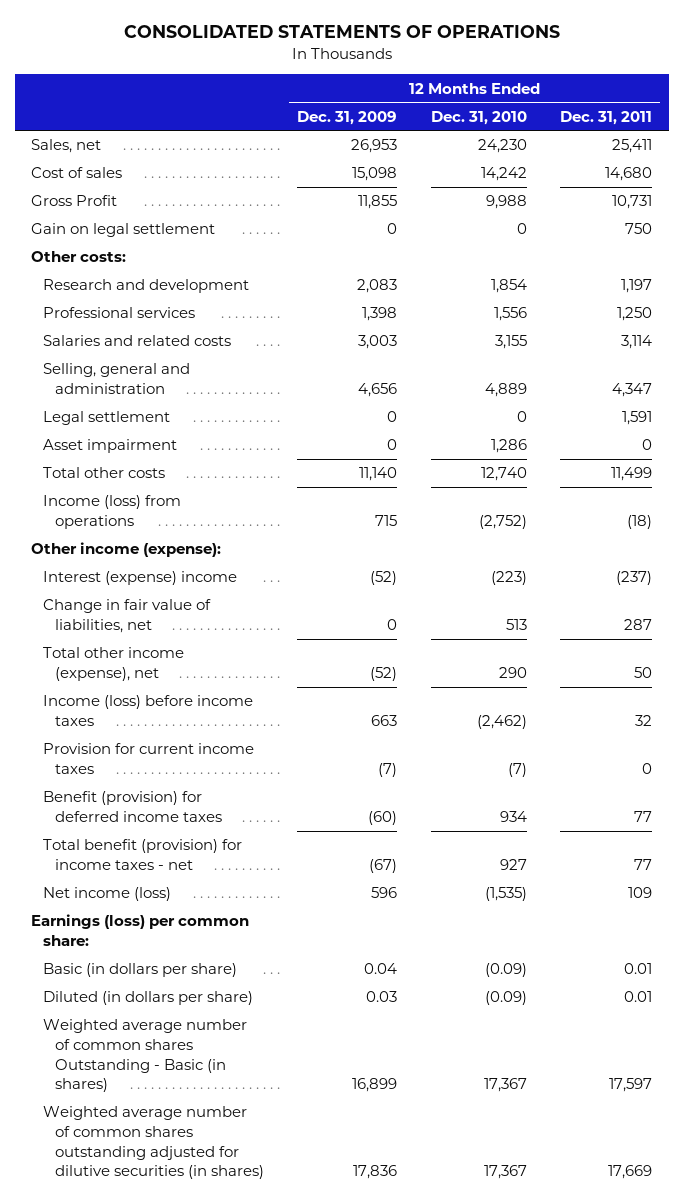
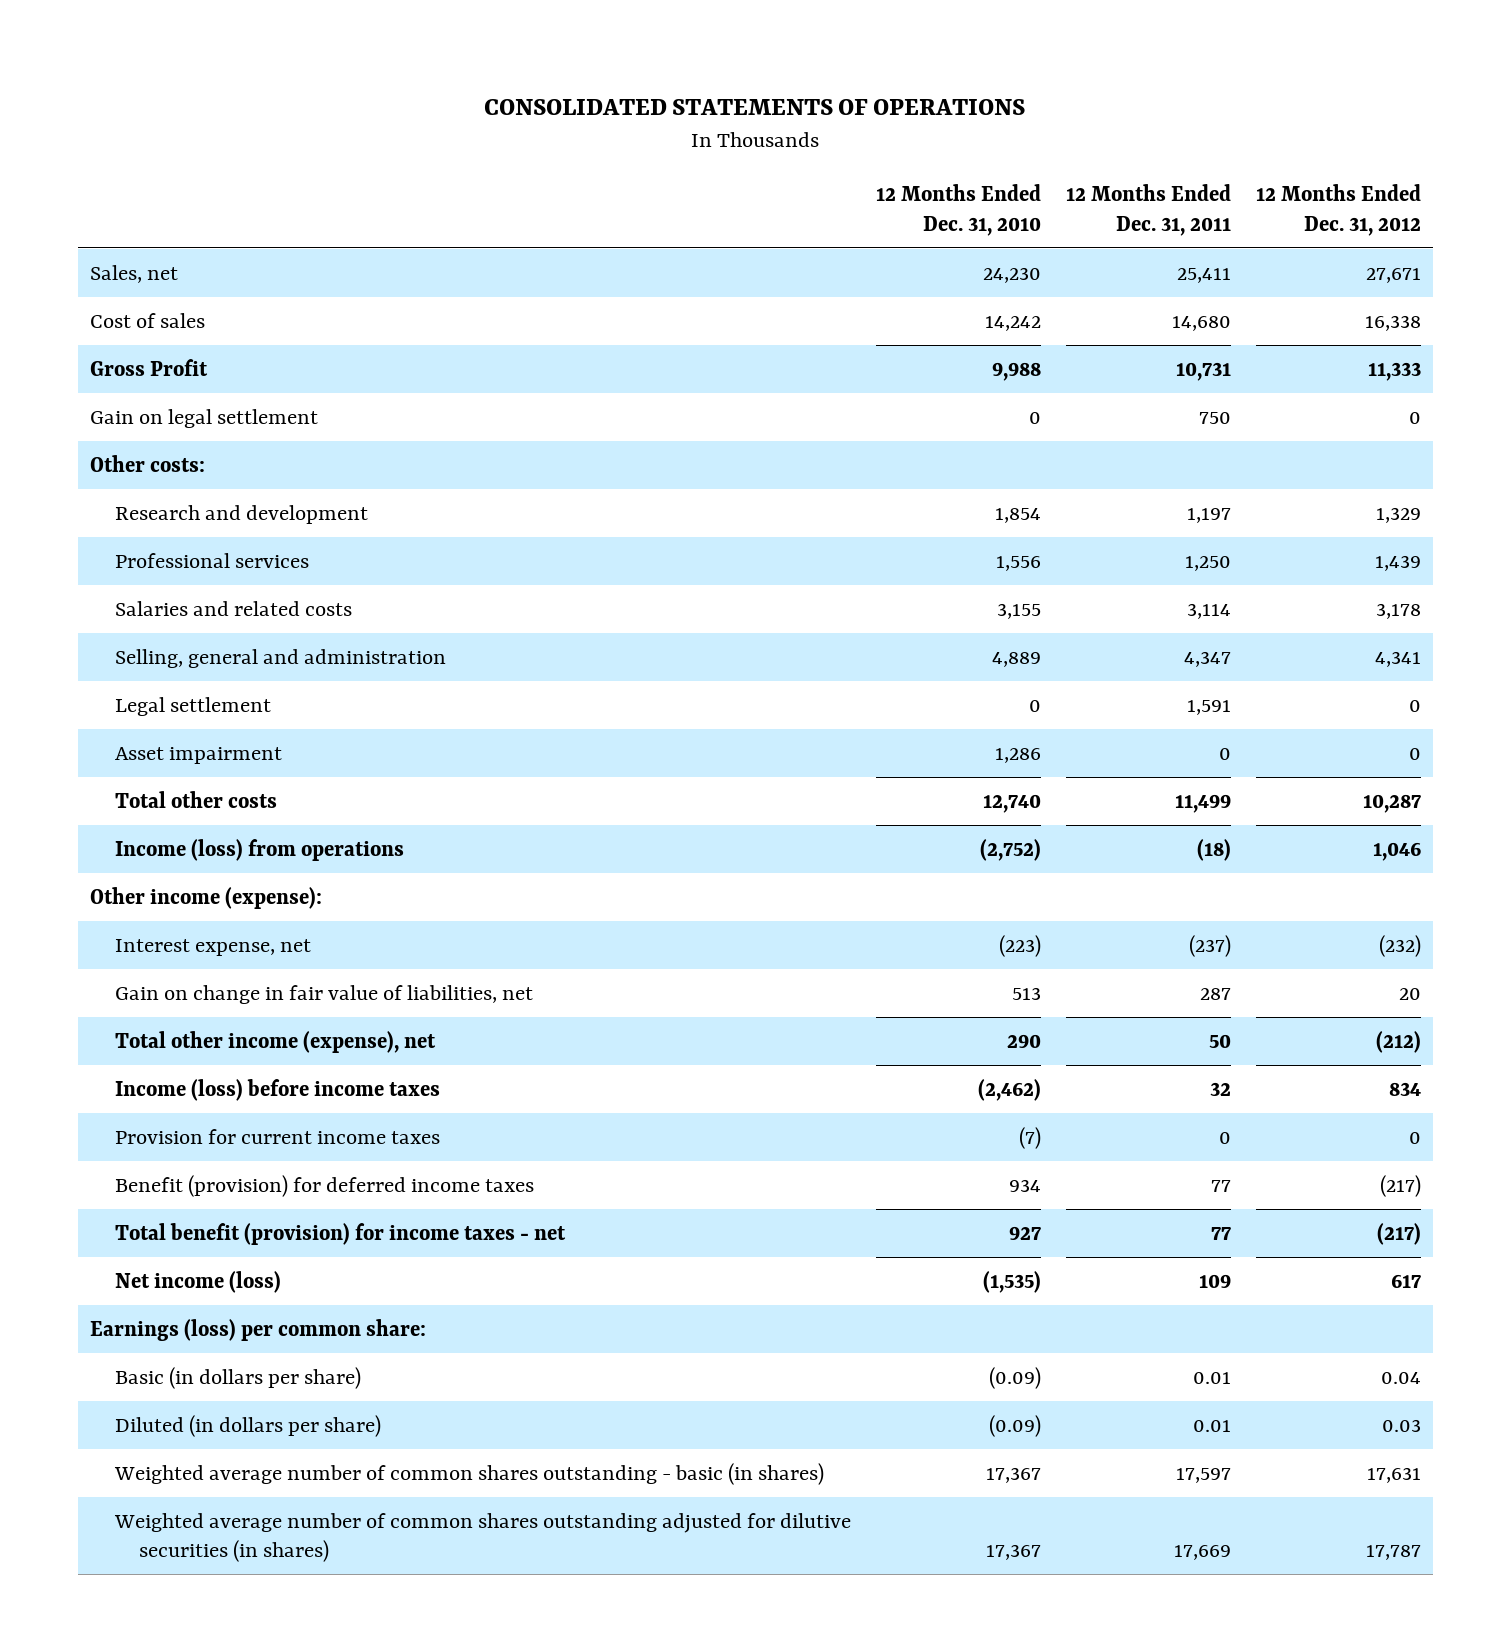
[297,110,398,125] Dec. 31, 2009 -> none
none -> [1255,183,1421,236] 12 Months Ended Dec. 31, 2012
[43,571,238,586] Interest (expense) income -> [114,938,311,956] Interest expense, net
[43,599,212,634] Change in fair value of liabilities, net -> [114,984,533,1004] Gain on change in fair value of liabilities, net
[43,1019,248,1093] Weighted average number of common shares Outstanding - Basic (in shares) -> [113,1462,824,1485] Weighted average number of common shares outstanding - basic (in shares)

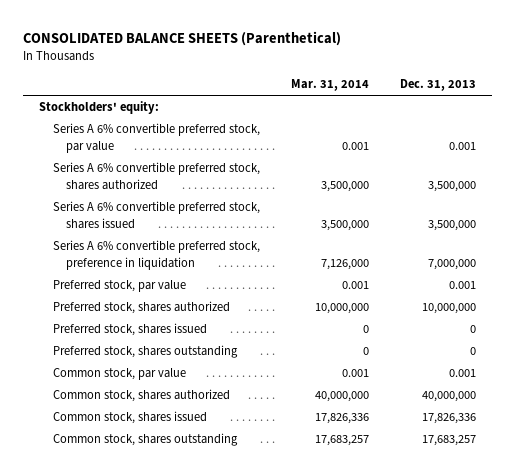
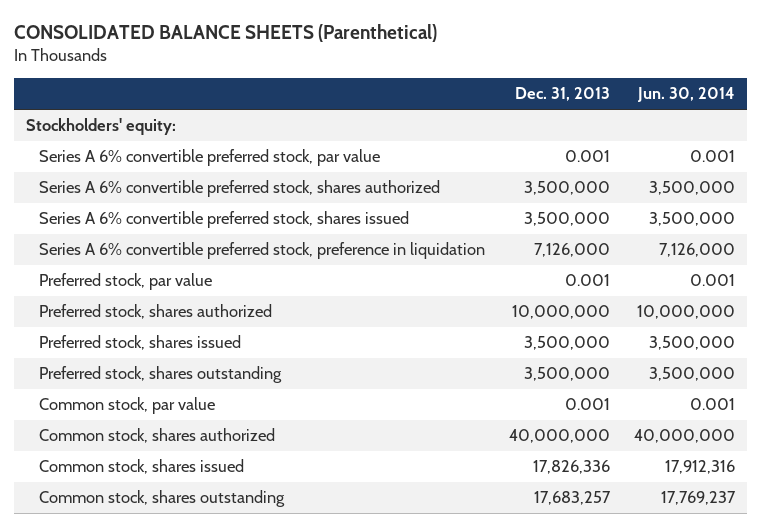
[290,79,369,92] Mar. 31, 2014 -> none
none -> [637,87,736,103] Jun. 30, 2014
[427,258,476,270] 7,000,000 -> [534,243,611,258] 7,126,000
[469,325,476,334] 0 -> [524,336,611,351] 3,500,000
[469,347,476,356] 0 -> [524,367,611,382] 3,500,000

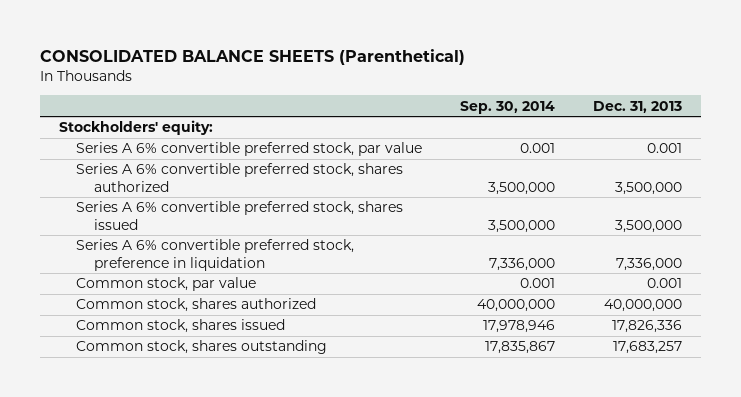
[637,87,736,103] Jun. 30, 2014 -> none
none -> [460,100,556,114] Sep. 30, 2014
[38,273,212,291] Preferred stock, par value -> none
[38,304,272,320] Preferred stock, shares authorized -> none
[38,335,241,351] Preferred stock, shares issued -> none
[38,366,282,384] Preferred stock, shares outstanding -> none
[534,243,611,258] 7,126,000 -> [615,257,682,271] 7,336,000

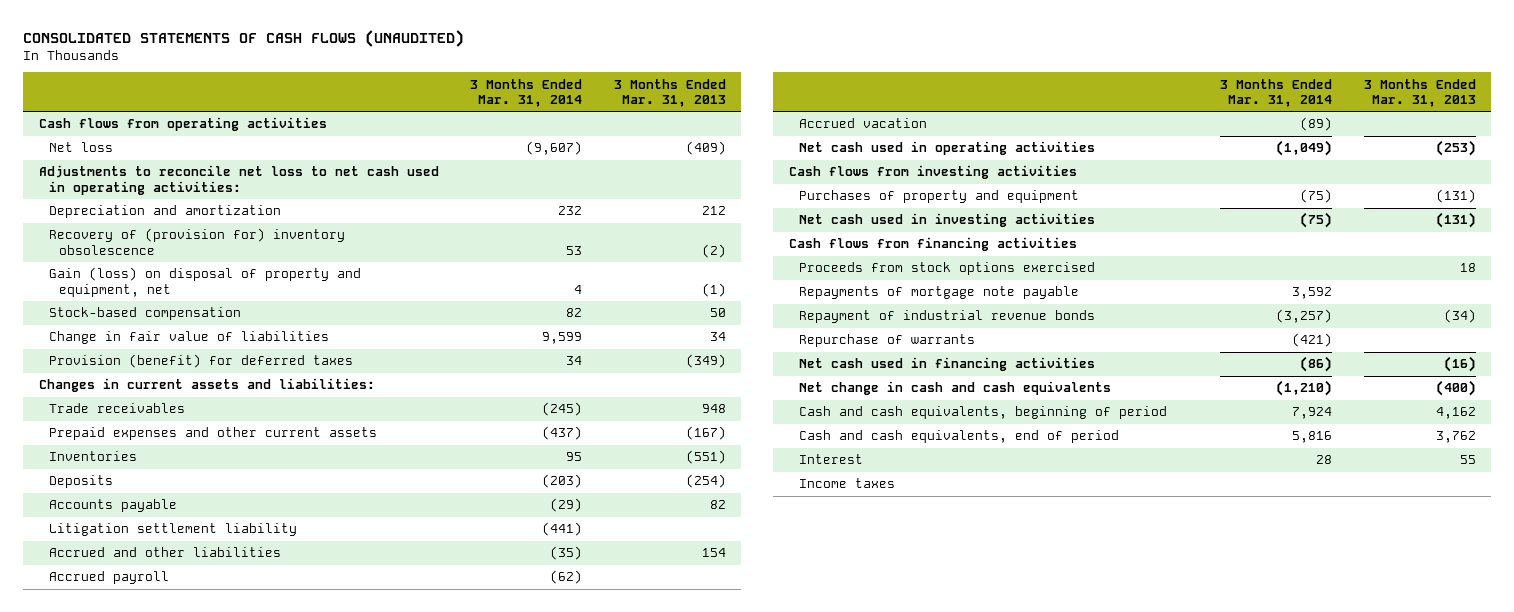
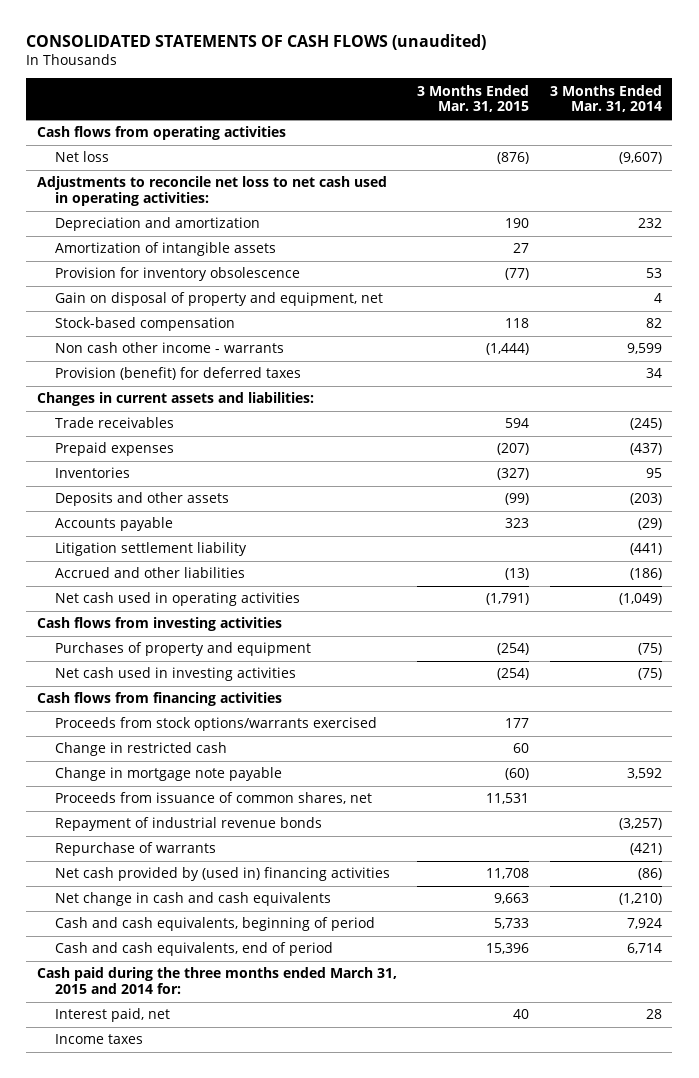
[22,29,464,47] CONSOLIDATED STATEMENTS OF CASH FLOWS (UNAUDITED) -> [26,33,487,50] CONSOLIDATED STATEMENTS OF CASH FLOWS (unaudited)
[613,78,726,107] 3 Months Ended Mar. 31, 2013 -> none
none -> [417,84,530,113] 3 Months Ended Mar. 31, 2015
none -> [55,242,277,257] Amortization of intangible assets
[48,228,345,255] Recovery of (provision for) inventory obsolescence -> [55,267,301,282] Provision for inventory obsolescence
[48,267,361,297] Gain (loss) on disposal of property and equipment, net -> [55,292,384,307] Gain on disposal of property and equipment, net
[48,331,329,345] Change in fair value of liabilities -> [55,342,285,354] Non cash other income - warrants
[48,427,377,441] Prepaid expenses and other current assets -> [55,442,175,457] Prepaid expenses
[48,475,113,489] Deposits -> [55,492,230,507] Deposits and other assets
[48,571,169,585] Accrued payroll -> none
[798,118,927,129] Accrued vacation -> none
[550,546,583,561] (35) -> [630,568,663,581] (186)
[798,262,1095,276] Proceeds from stock options exercised -> [55,717,378,732] Proceeds from stock options/warrants exercised
none -> [55,742,228,757] Change in restricted cash
[798,286,1079,300] Repayments of mortgage note payable -> [55,767,283,782] Change in mortgage note payable
none -> [55,792,373,805] Proceeds from issuance of common shares, net
[798,357,1095,372] Net cash used in financing activities -> [55,867,391,882] Net cash provided by (used in) financing activities
[1292,431,1333,444] 5,816 -> [627,943,663,955] 6,714
none -> [36,967,397,994] Cash paid during the three months ended March 31, 2015 and 2014 for:
[798,454,863,465] Interest -> [55,1008,171,1023] Interest paid, net

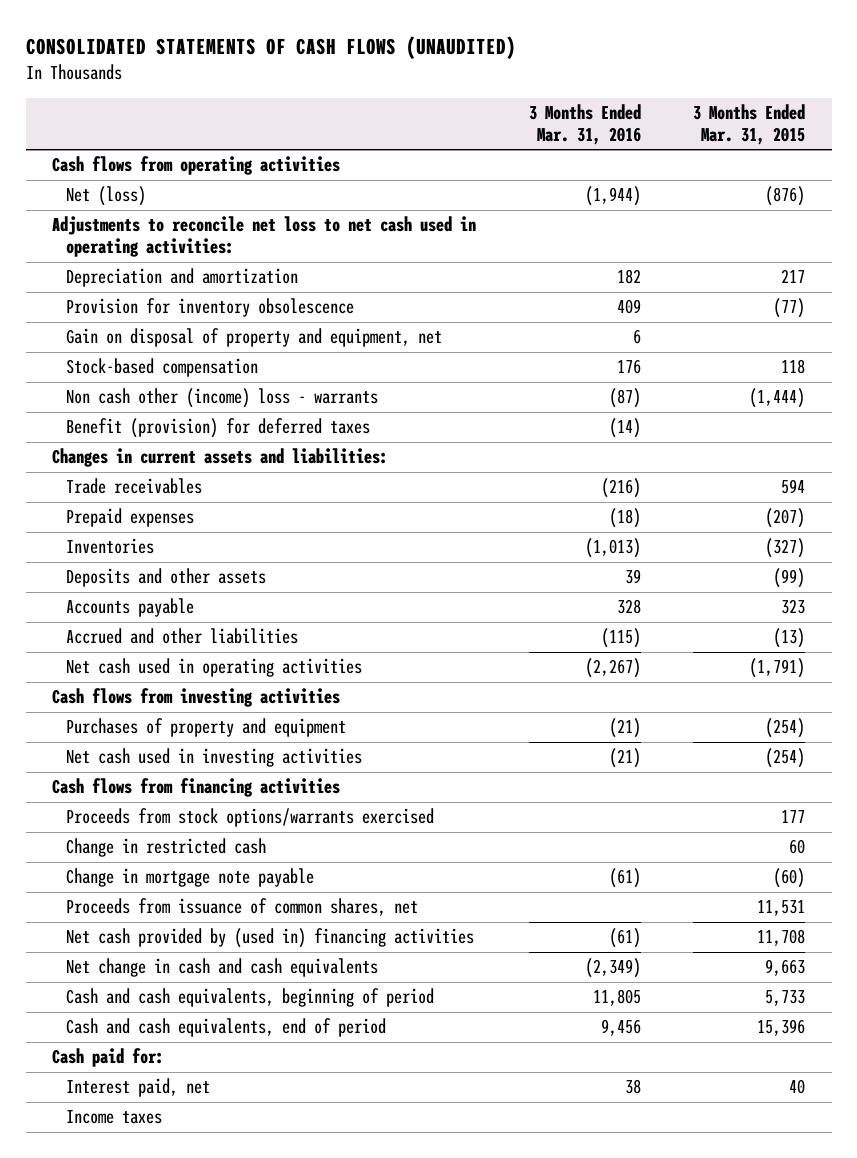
[26,33,487,50] CONSOLIDATED STATEMENTS OF CASH FLOWS (unaudited) -> [25,36,516,60] CONSOLIDATED STATEMENTS OF CASH FLOWS (UNAUDITED)
[550,84,663,113] 3 Months Ended Mar. 31, 2014 -> none
none -> [528,104,641,146] 3 Months Ended Mar. 31, 2016
[55,151,110,163] Net loss -> [66,186,147,207] Net (loss)
[55,242,277,257] Amortization of intangible assets -> none
[505,218,530,229] 190 -> [781,269,806,284] 217
[55,342,285,354] Non cash other income - warrants -> [66,388,379,409] Non cash other (income) loss - warrants
[55,367,302,381] Provision (benefit) for deferred taxes -> [66,418,371,439] Benefit (provision) for deferred taxes
[55,542,248,557] Litigation settlement liability -> none
[55,817,323,832] Repayment of industrial revenue bonds -> none
[55,842,217,857] Repurchase of warrants -> none
[36,967,397,994] Cash paid during the three months ended March 31, 2015 and 2014 for: -> [52,1048,165,1068] Cash paid for:

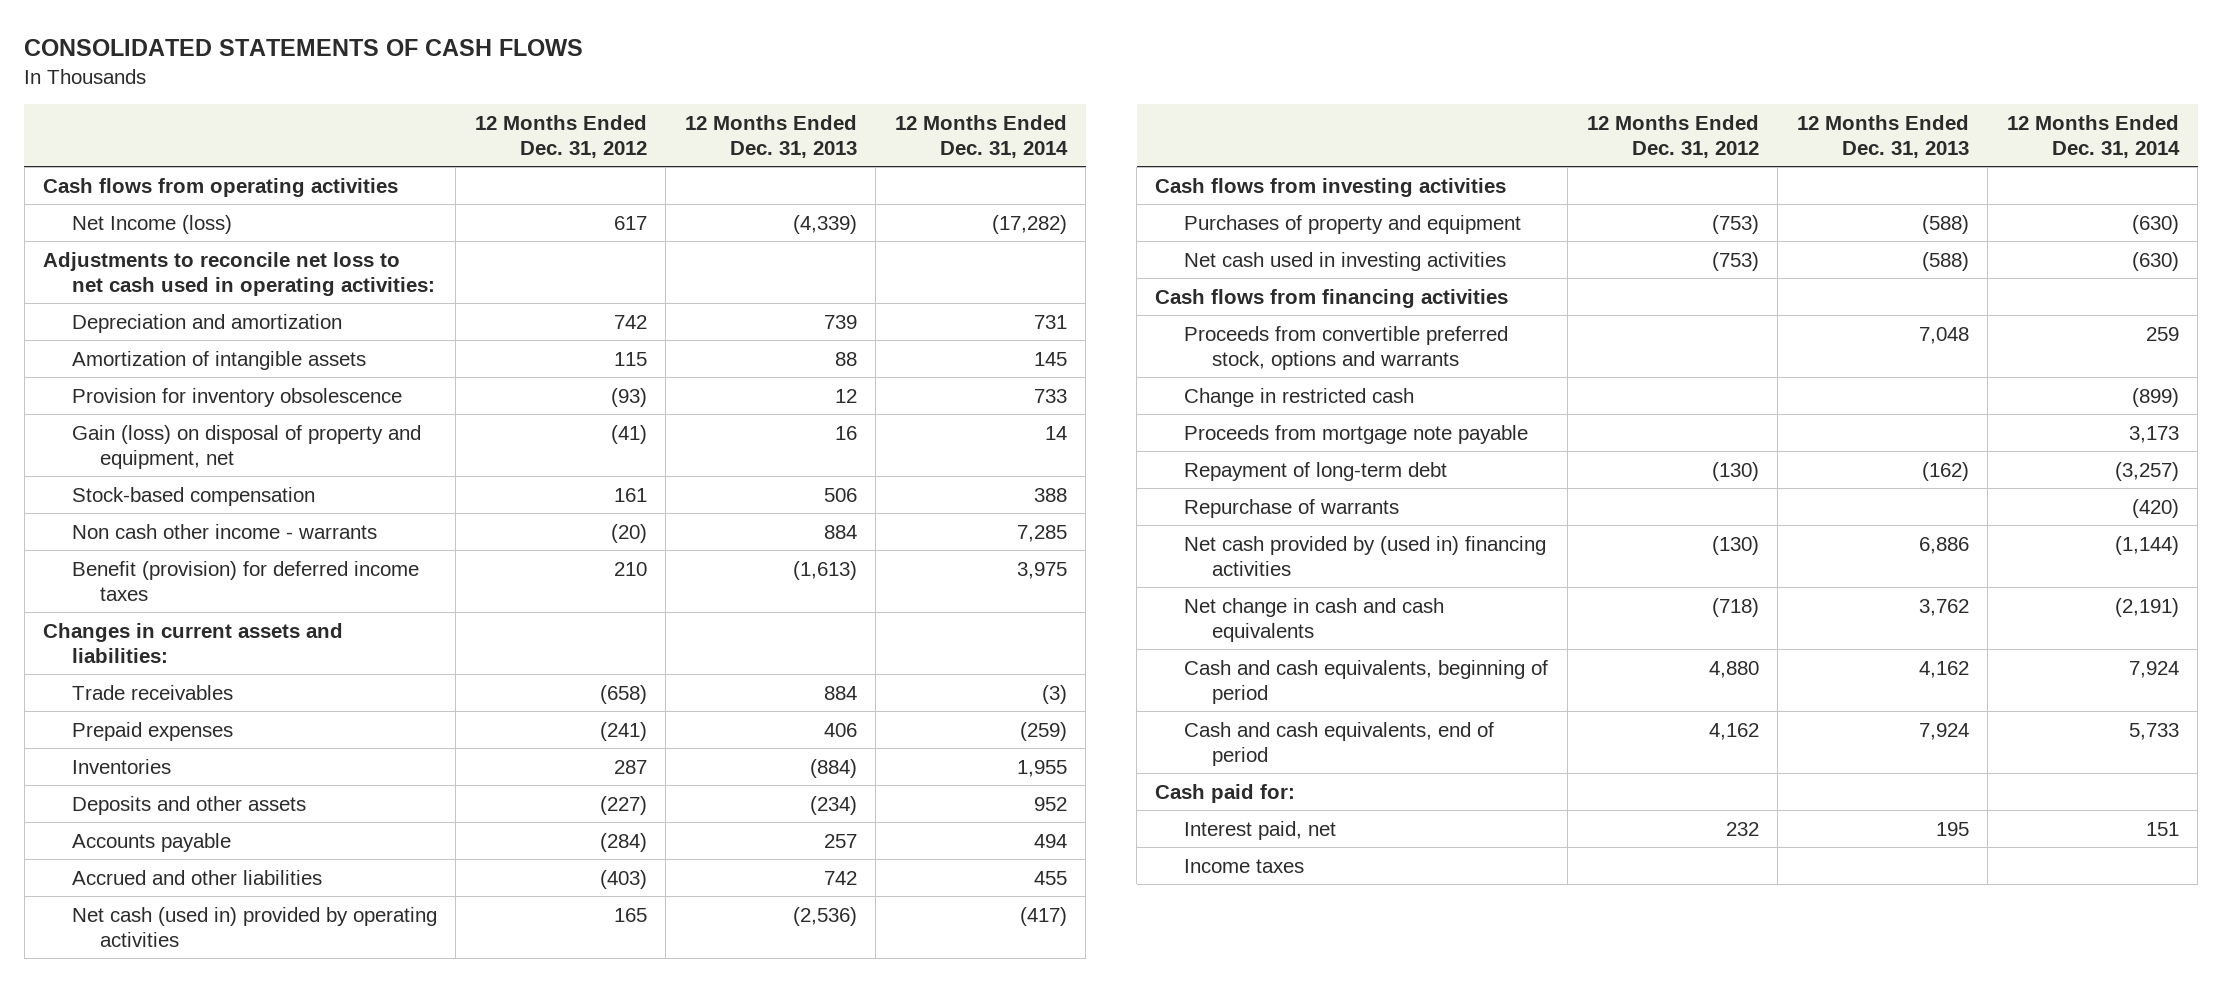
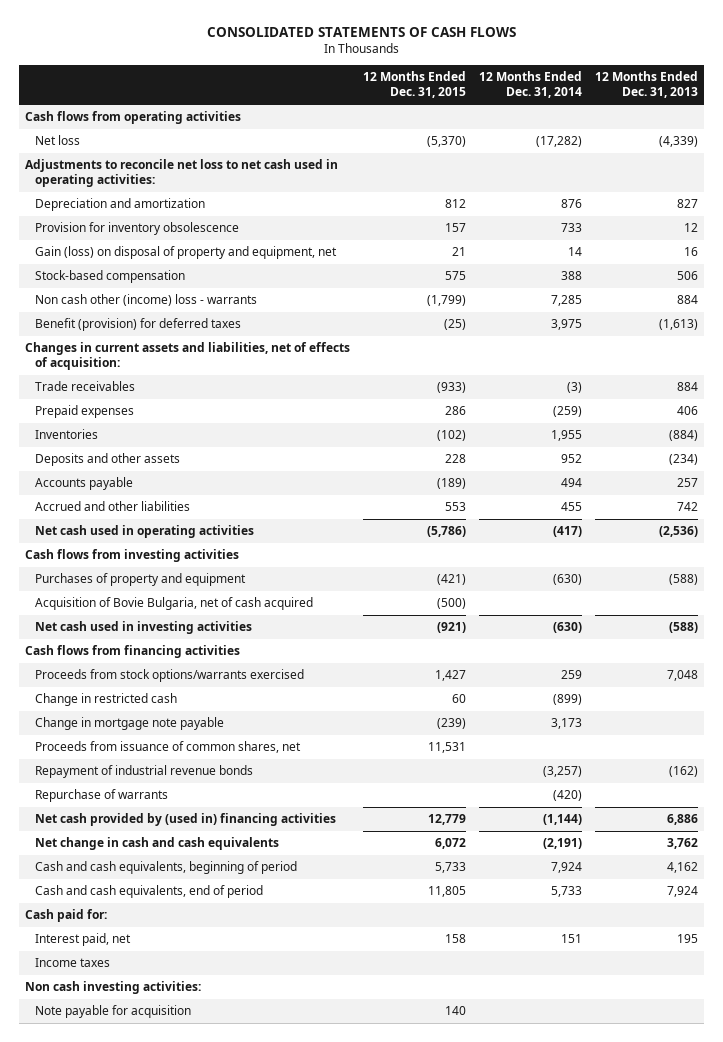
[474,114,647,158] 12 Months Ended Dec. 31, 2012 -> none
none -> [363,71,467,99] 12 Months Ended Dec. 31, 2015
[71,214,232,234] Net Income (loss) -> [34,135,80,146] Net loss
[71,350,366,370] Amortization of intangible assets -> none
[823,314,857,329] 739 -> [676,199,698,209] 827
[1033,314,1067,329] 731 -> [561,199,583,209] 876
[71,523,377,539] Non cash other income - warrants -> [34,294,257,307] Non cash other (income) loss - warrants
[71,560,419,601] Benefit (provision) for deferred income taxes -> [34,318,241,332] Benefit (provision) for deferred taxes
[43,622,344,663] Changes in current assets and liabilities: -> [25,342,351,371] Changes in current assets and liabilities, net of effects of acquisition:
[71,906,437,947] Net cash (used in) provided by operating activities -> [34,525,254,539] Net cash used in operating activities
none -> [34,597,313,611] Acquisition of Bovie Bulgaria, net of cash acquired
[1183,325,1508,370] Proceeds from convertible preferred stock, options and warrants -> [34,669,304,683] Proceeds from stock options/warrants exercised
[1183,424,1528,444] Proceeds from mortgage note payable -> [34,717,224,731] Change in mortgage note payable
none -> [34,741,301,754] Proceeds from issuance of common shares, net
[1183,461,1447,481] Repayment of long-term debt -> [34,765,253,779] Repayment of industrial revenue bonds
none -> [25,981,202,995] Non cash investing activities:
none -> [34,1005,191,1019] Note payable for acquisition

